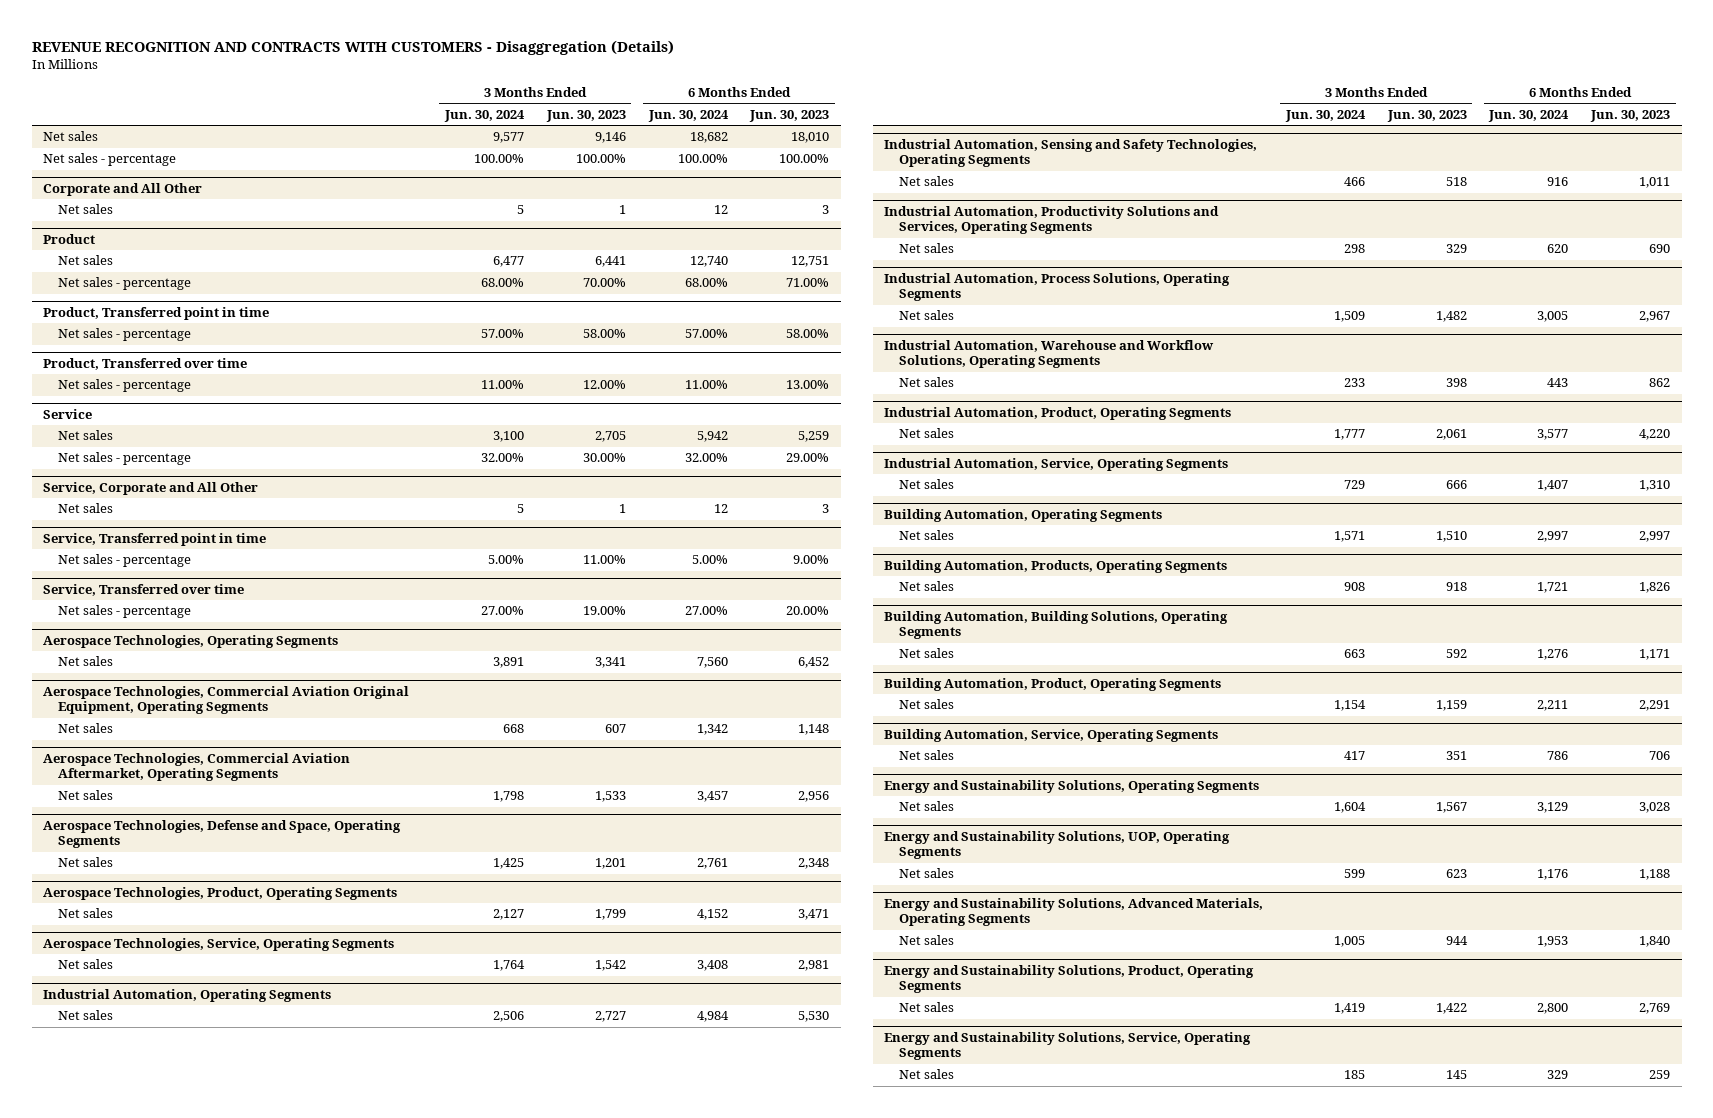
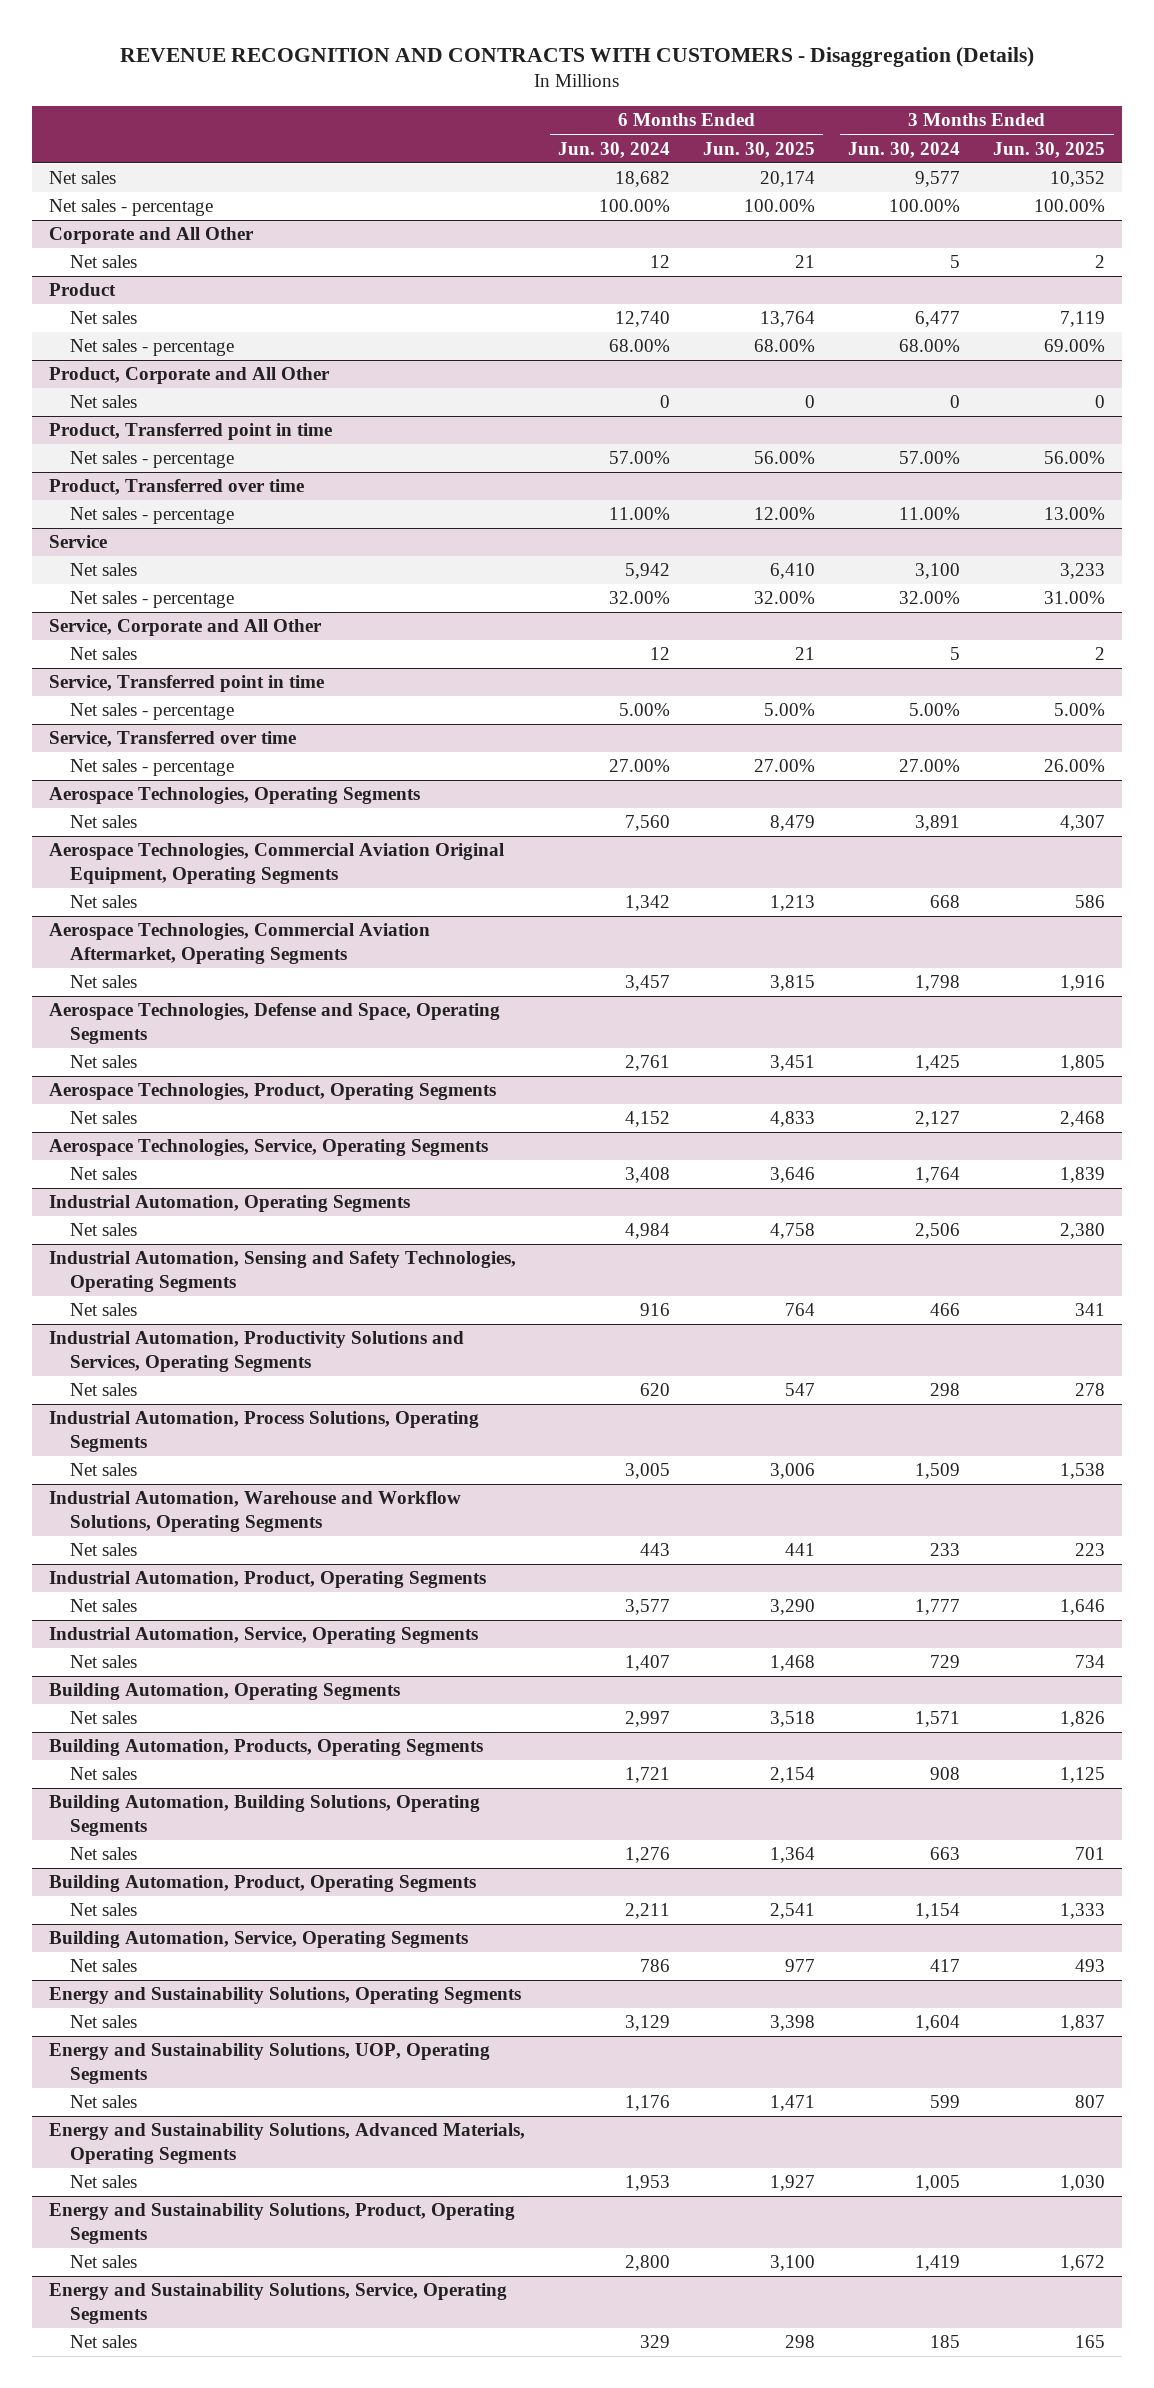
[545,109,626,122] Jun. 30, 2023 -> none
[749,109,830,122] Jun. 30, 2023 -> none
none -> [703,141,816,158] Jun. 30, 2025
none -> [993,141,1106,158] Jun. 30, 2025
none -> [48,367,330,385] Product, Corporate and All Other
none -> [70,395,138,409] Net sales

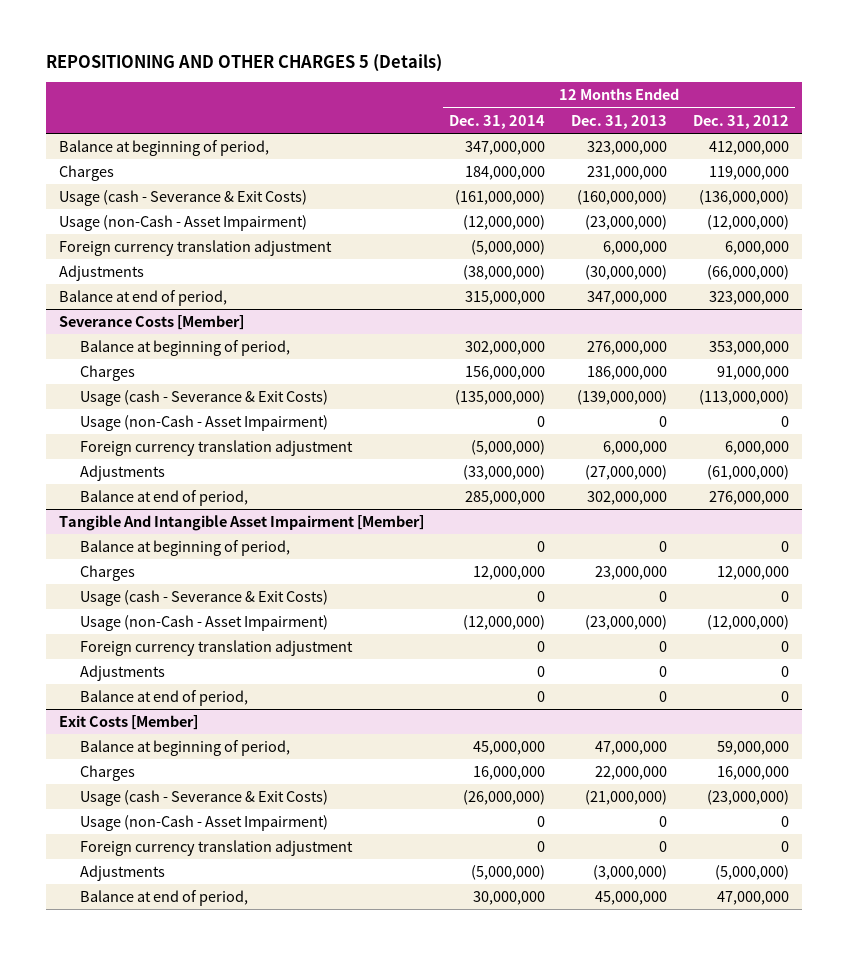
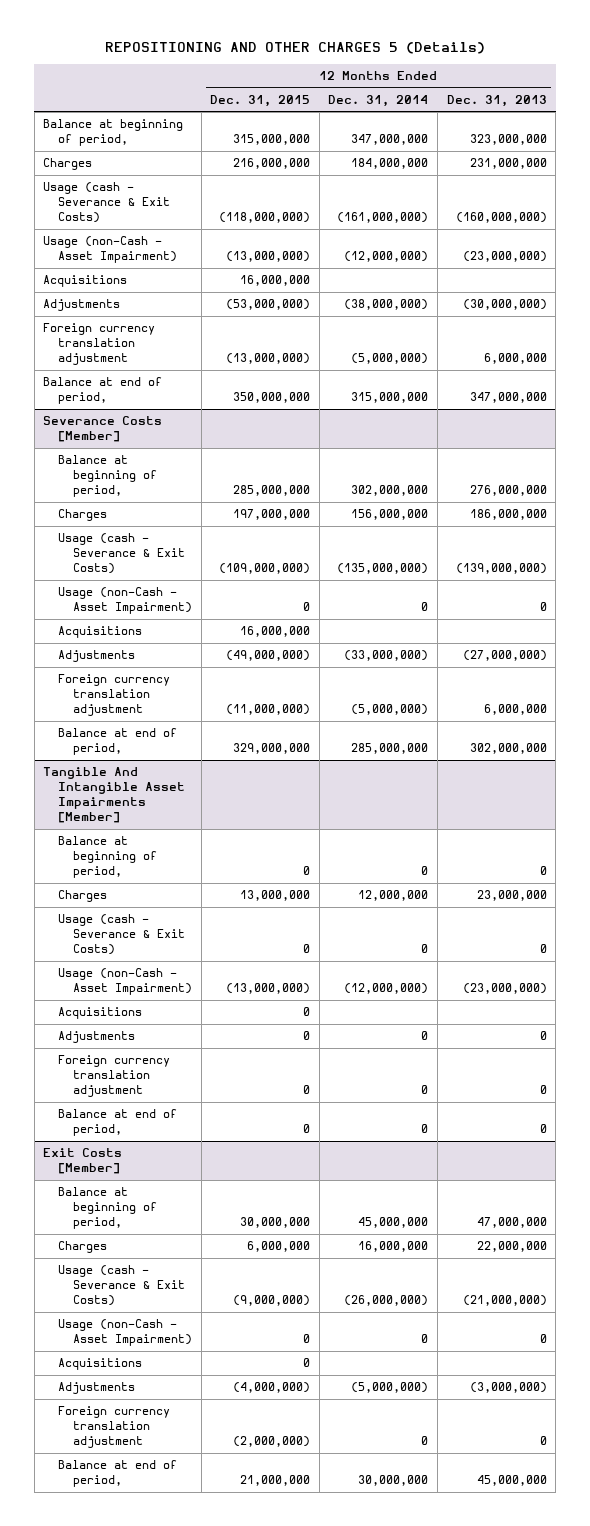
[692,114,789,129] Dec. 31, 2012 -> none
none -> [210,94,311,107] Dec. 31, 2015
none -> [43,275,128,288] Acquisitions
[58,239,332,256] Foreign currency translation adjustment -> [43,323,156,366] Foreign currency translation adjustment
none -> [58,626,143,639] Acquisitions
[79,439,353,456] Foreign currency translation adjustment -> [58,674,171,717] Foreign currency translation adjustment
[58,514,424,531] Tangible And Intangible Asset Impairment [Member] -> [43,767,186,823] Tangible And Intangible Asset Impairments [Member]
[79,639,353,656] Foreign currency translation adjustment -> none
none -> [58,1007,143,1020] Acquisitions
none -> [58,1055,171,1098] Foreign currency translation adjustment
none -> [58,1358,143,1371] Acquisitions
[79,839,353,856] Foreign currency translation adjustment -> [58,1406,171,1449] Foreign currency translation adjustment

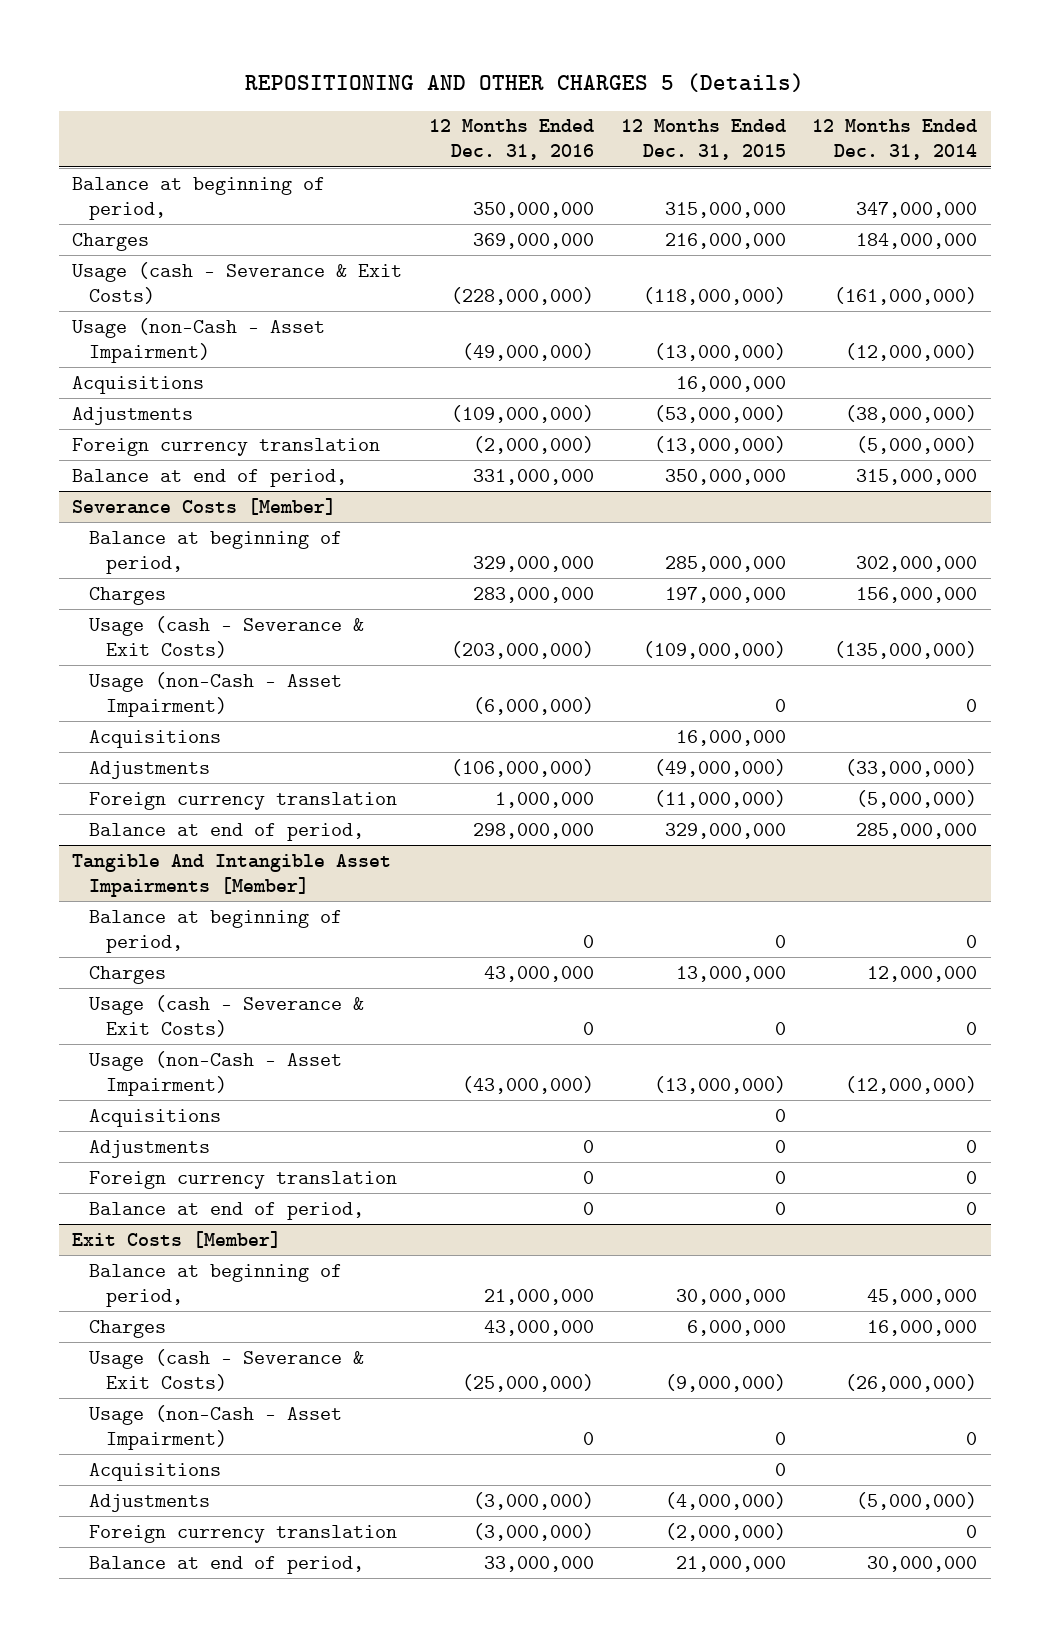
[446,94,547,107] Dec. 31, 2013 -> none
none -> [428,119,594,161] 12 Months Ended Dec. 31, 2016
[43,323,156,366] Foreign currency translation adjustment -> [72,437,381,456] Foreign currency translation
[58,674,171,717] Foreign currency translation adjustment -> [89,791,398,810] Foreign currency translation
[58,1055,171,1098] Foreign currency translation adjustment -> [89,1170,398,1189] Foreign currency translation
[58,1406,171,1449] Foreign currency translation adjustment -> [89,1524,398,1543] Foreign currency translation

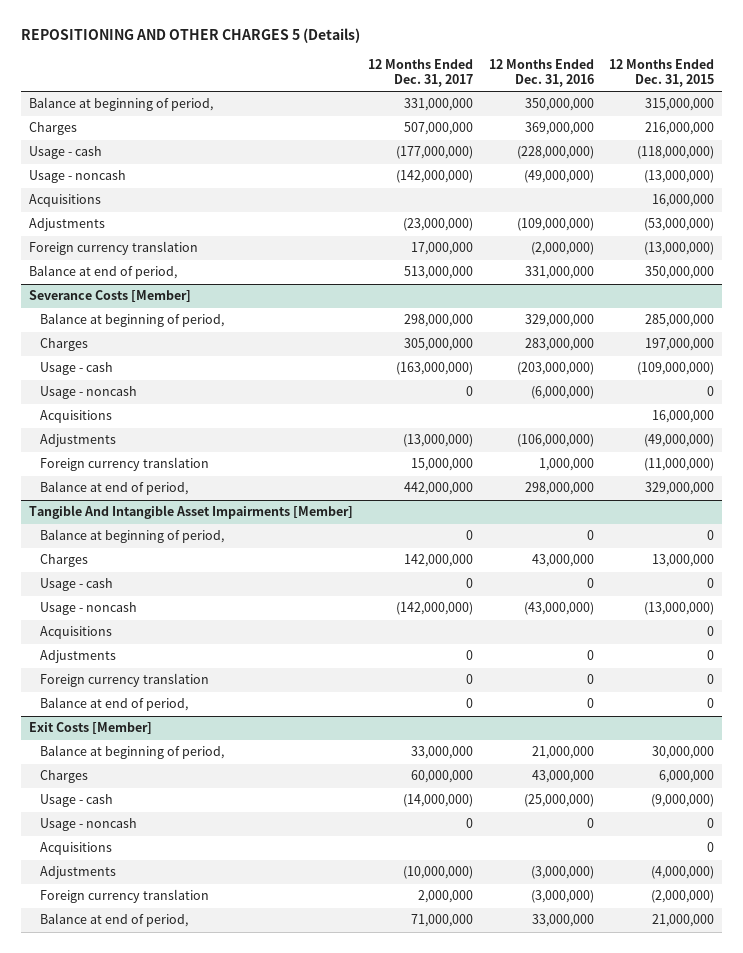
[812,119,978,161] 12 Months Ended Dec. 31, 2014 -> none
none -> [368,58,474,88] 12 Months Ended Dec. 31, 2017
[72,261,403,304] Usage (cash - Severance & Exit Costs) -> [28,146,102,160] Usage - cash
[72,317,326,363] Usage (non-Cash - Asset Impairment) -> [28,170,126,184] Usage - noncash
[89,615,365,658] Usage (cash - Severance & Exit Costs) -> [39,362,113,376] Usage - cash
[89,671,343,717] Usage (non-Cash - Asset Impairment) -> [39,386,137,400] Usage - noncash
[89,994,365,1037] Usage (cash - Severance & Exit Costs) -> [39,578,113,592] Usage - cash
[89,1050,343,1096] Usage (non-Cash - Asset Impairment) -> [39,602,137,616] Usage - noncash
[89,1348,365,1391] Usage (cash - Severance & Exit Costs) -> [39,794,113,808] Usage - cash
[89,1404,343,1450] Usage (non-Cash - Asset Impairment) -> [39,818,137,832] Usage - noncash

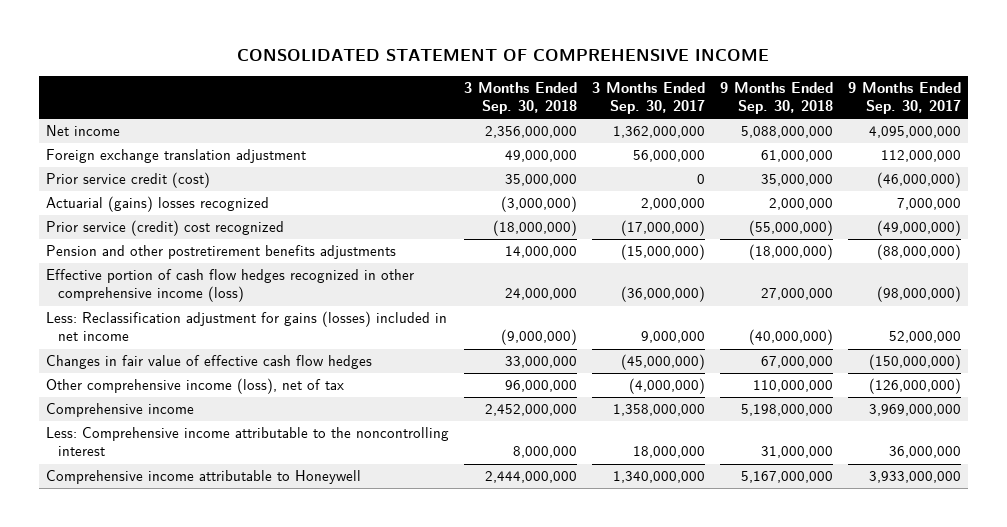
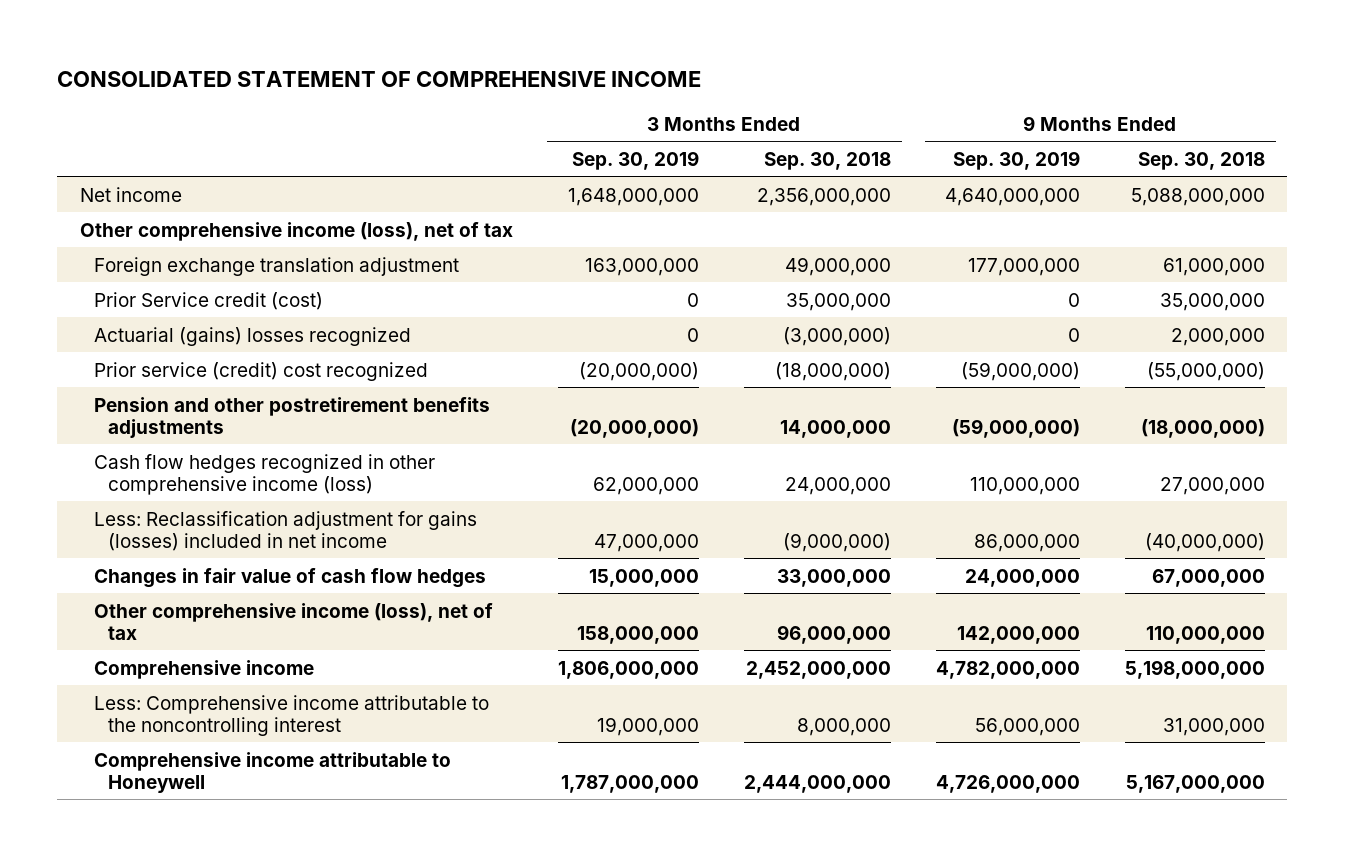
[591,82,705,115] 3 Months Ended Sep. 30, 2017 -> none
[847,82,961,115] 9 Months Ended Sep. 30, 2017 -> none
none -> [571,150,699,170] Sep. 30, 2019
none -> [952,150,1080,170] Sep. 30, 2019
none -> [79,221,513,241] Other comprehensive income (loss), net of tax
[46,172,211,189] Prior service credit (cost) -> [94,291,324,310] Prior Service credit (cost)
[46,269,415,303] Effective portion of cash flow hedges recognized in other comprehensive income (loss) -> [94,453,436,495] Cash flow hedges recognized in other comprehensive income (loss)
[46,355,373,370] Changes in fair value of effective cash flow hedges -> [94,567,487,588] Changes in fair value of cash flow hedges

